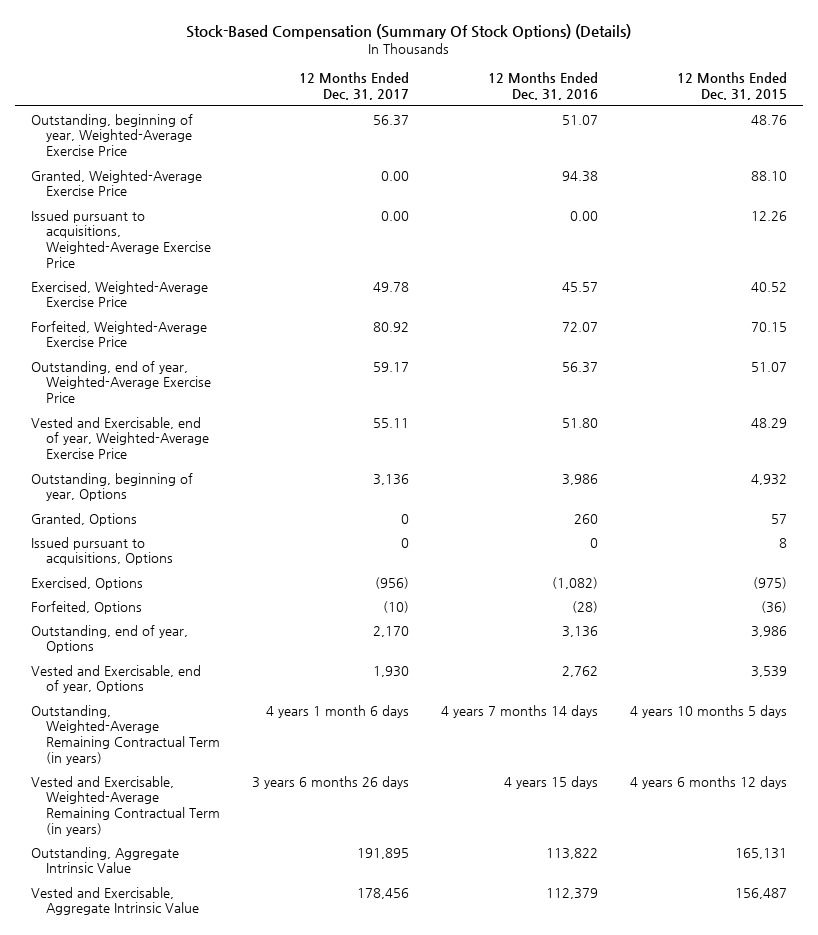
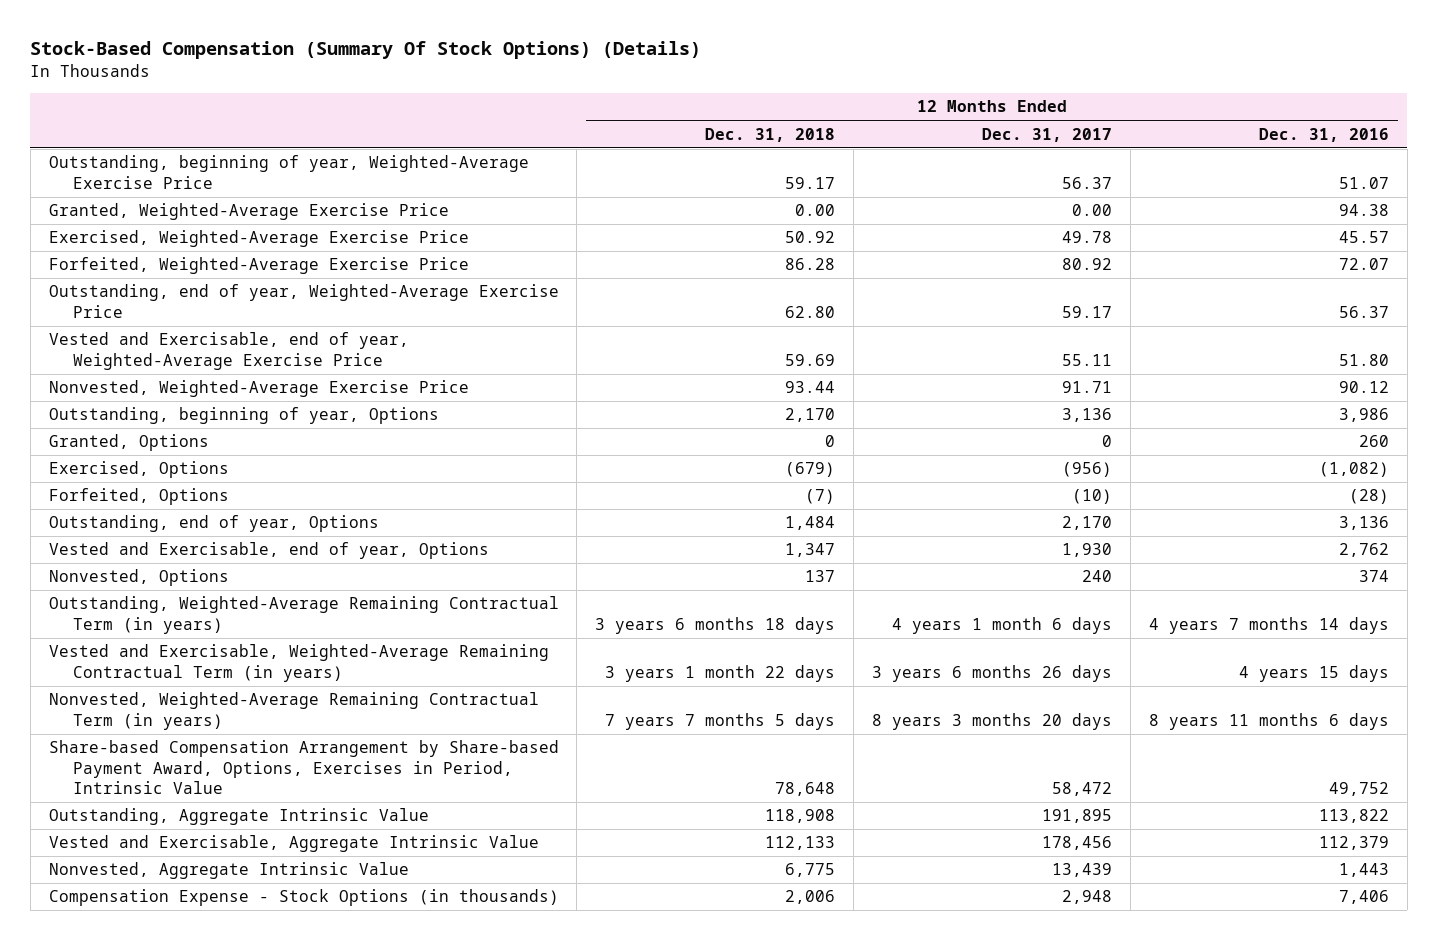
[676,72,787,101] 12 Months Ended Dec. 31, 2015 -> none
none -> [705,127,836,142] Dec. 31, 2018
[31,209,211,268] Issued pursuant to acquisitions, Weighted-Average Exercise Price -> none
none -> [48,380,469,398] Nonvested, Weighted-Average Exercise Price
[31,536,173,566] Issued pursuant to acquisitions, Options -> none
none -> [48,569,229,587] Nonvested, Options
none -> [48,692,539,730] Nonvested, Weighted-Average Remaining Contractual Term (in years)
none -> [48,740,559,794] Share-based Compensation Arrangement by Share-based Payment Award, Options, Exercises in Period, Intrinsic Value
none -> [48,862,409,880] Nonvested, Aggregate Intrinsic Value
none -> [48,889,559,907] Compensation Expense - Stock Options (in thousands)

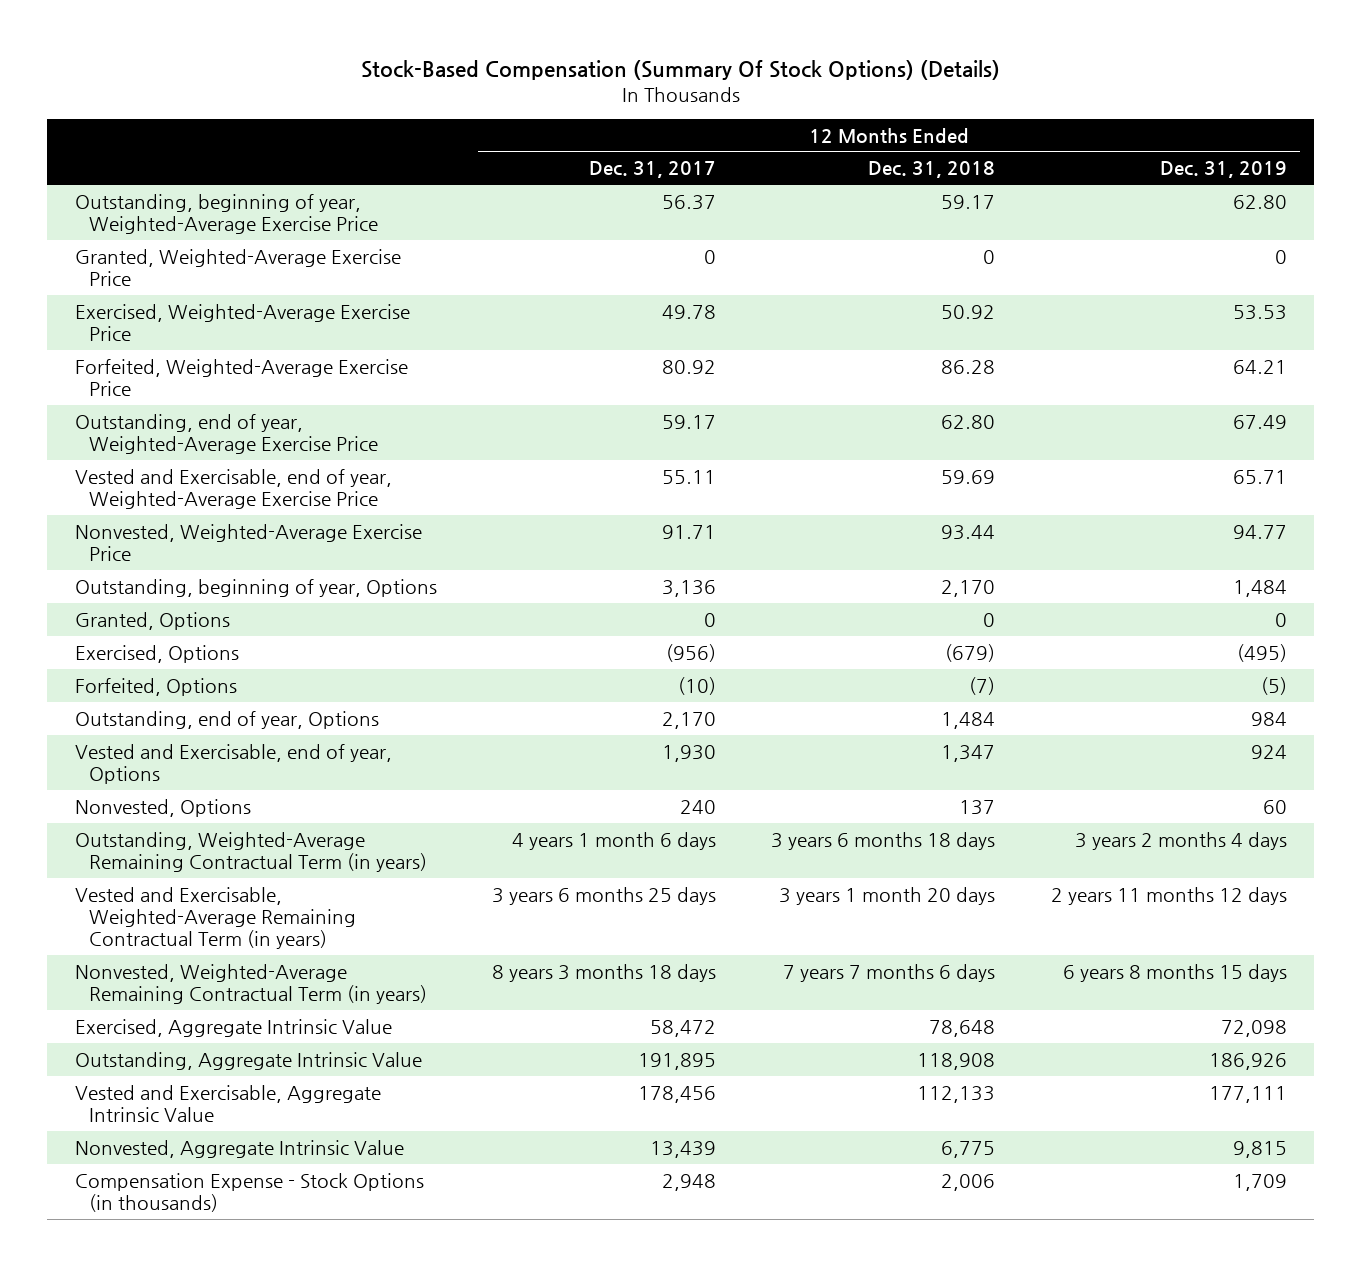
[1258,127,1389,142] Dec. 31, 2016 -> none
none -> [1159,161,1287,179] Dec. 31, 2019
[795,204,836,217] 0.00 -> [983,249,996,264] 0
[1072,204,1113,217] 0.00 -> [703,249,716,264] 0
[605,664,836,682] 3 years 1 month 22 days -> [779,886,996,905] 3 years 1 month 20 days
[872,664,1113,682] 3 years 6 months 26 days -> [491,886,716,905] 3 years 6 months 25 days
[605,712,836,730] 7 years 7 months 5 days -> [783,963,996,982] 7 years 7 months 6 days
[872,712,1113,730] 8 years 3 months 20 days -> [491,963,716,982] 8 years 3 months 18 days
[48,740,559,794] Share-based Compensation Arrangement by Share-based Payment Award, Options, Exercises in Period, Intrinsic Value -> [74,1018,392,1037] Exercised, Aggregate Intrinsic Value

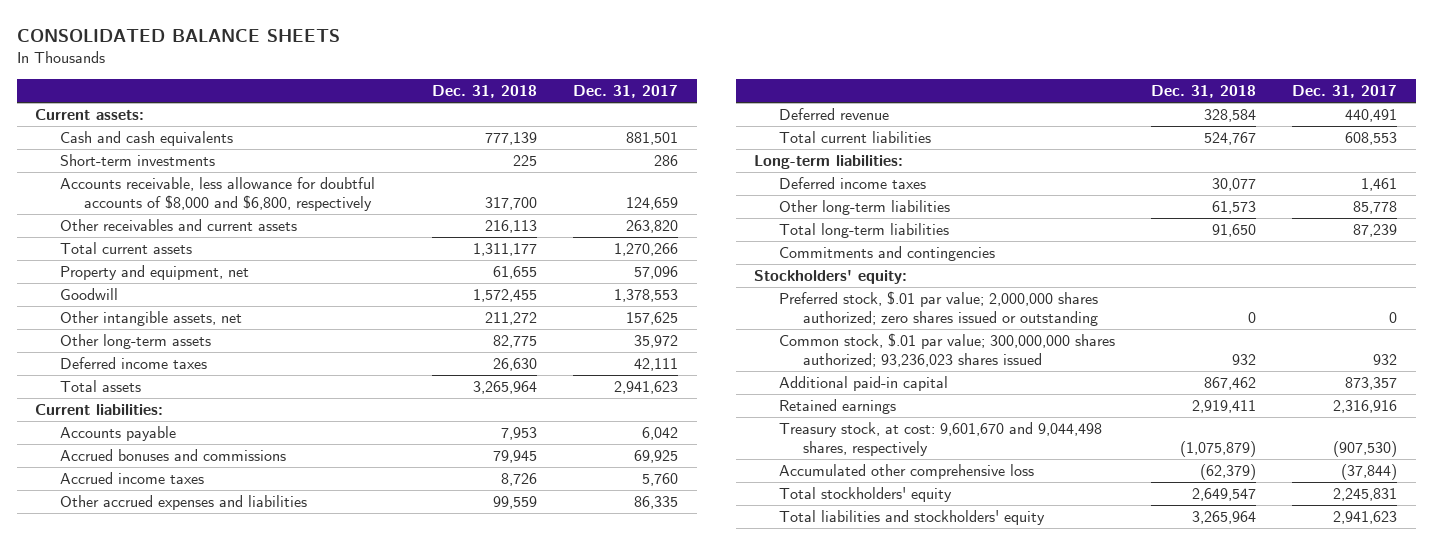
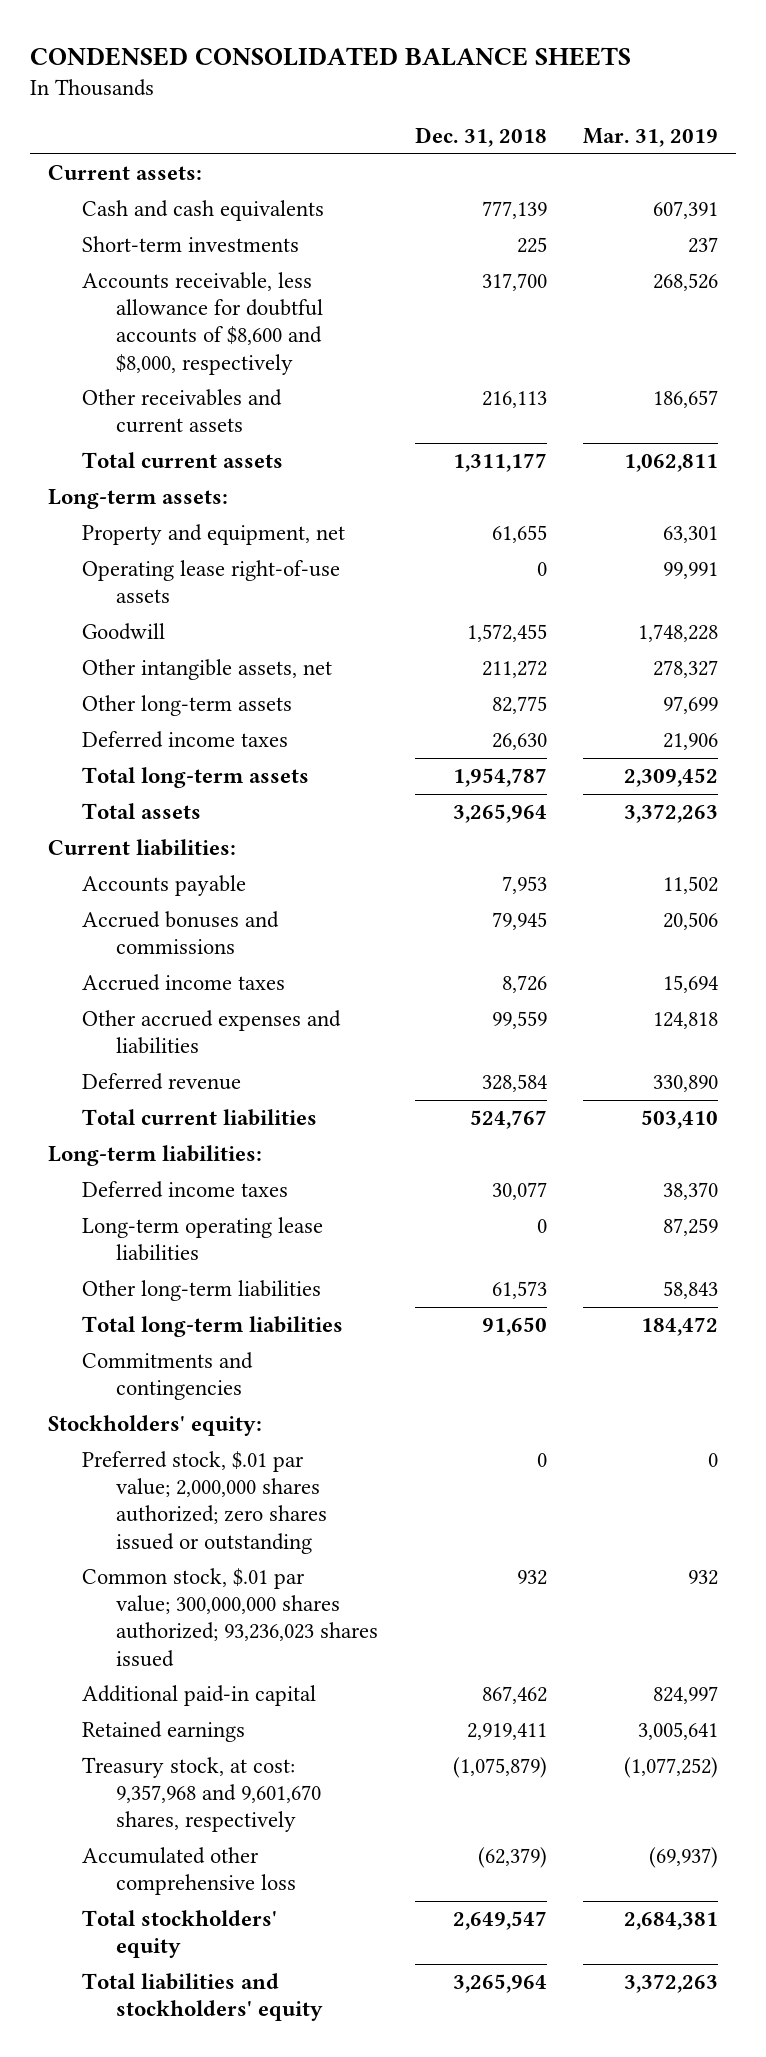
[17,28,341,42] CONSOLIDATED BALANCE SHEETS -> [29,46,631,66] CONDENSED CONSOLIDATED BALANCE SHEETS
[573,85,679,99] Dec. 31, 2017 -> none
none -> [583,128,719,148] Mar. 31, 2019
[59,177,375,212] Accounts receivable, less allowance for doubtful accounts of $8,000 and $6,800, respectively -> [81,272,323,375] Accounts receivable, less allowance for doubtful accounts of $8,600 and $8,000, respectively
none -> [48,489,229,510] Long-term assets:
none -> [81,560,340,604] Operating lease right-of-use assets
none -> [81,767,309,789] Total long-term assets
none -> [81,1217,323,1262] Long-term operating lease liabilities
[778,422,1102,457] Treasury stock, at cost: 9,601,670 and 9,044,498 shares, respectively -> [81,1757,321,1833] Treasury stock, at cost: 9,357,968 and 9,601,670 shares, respectively

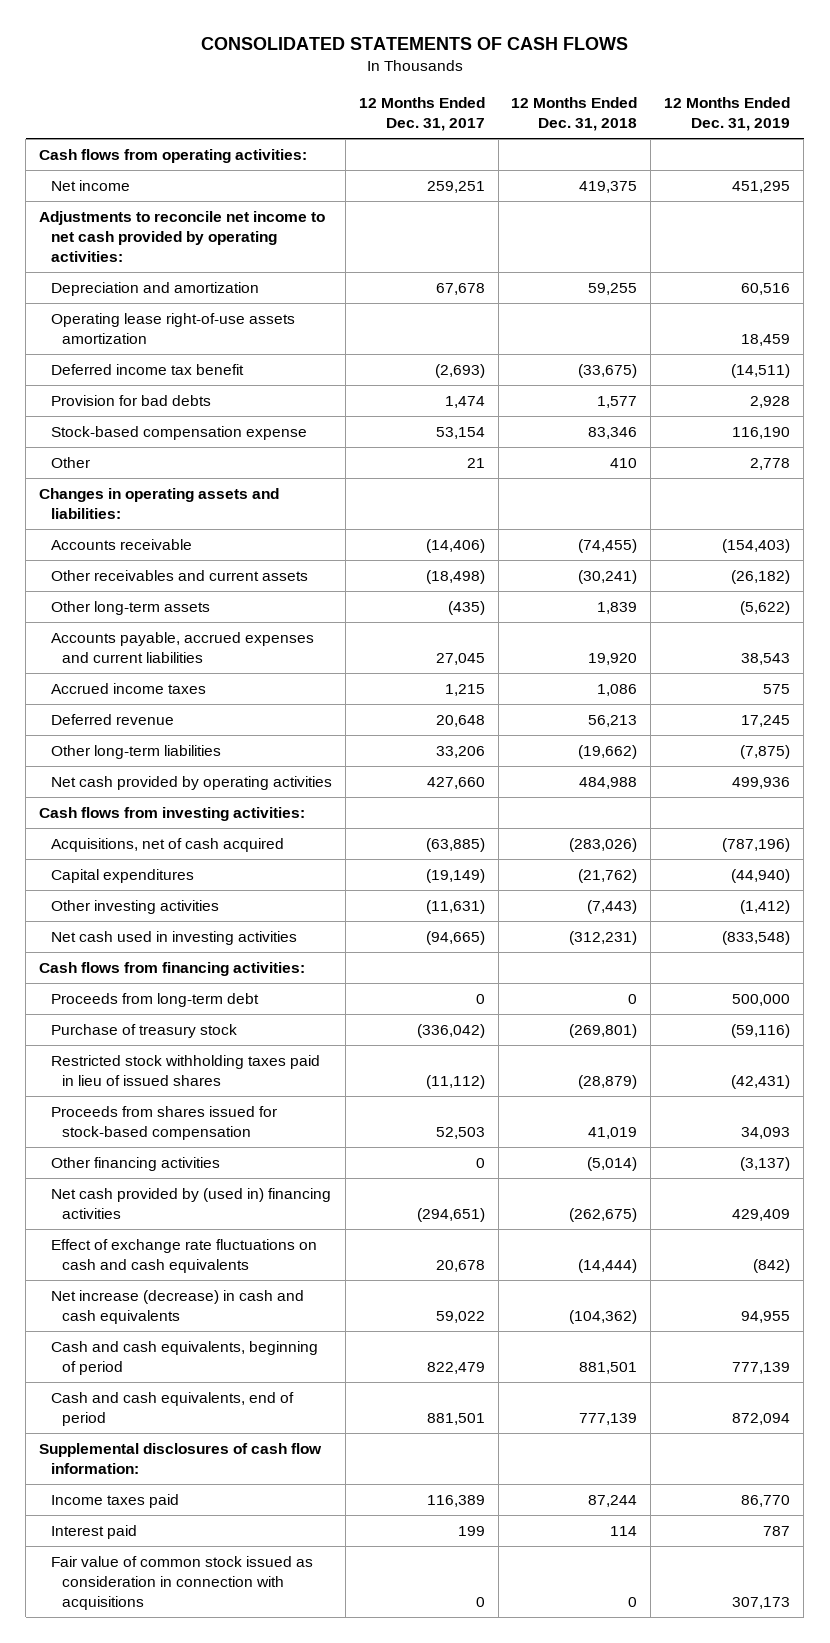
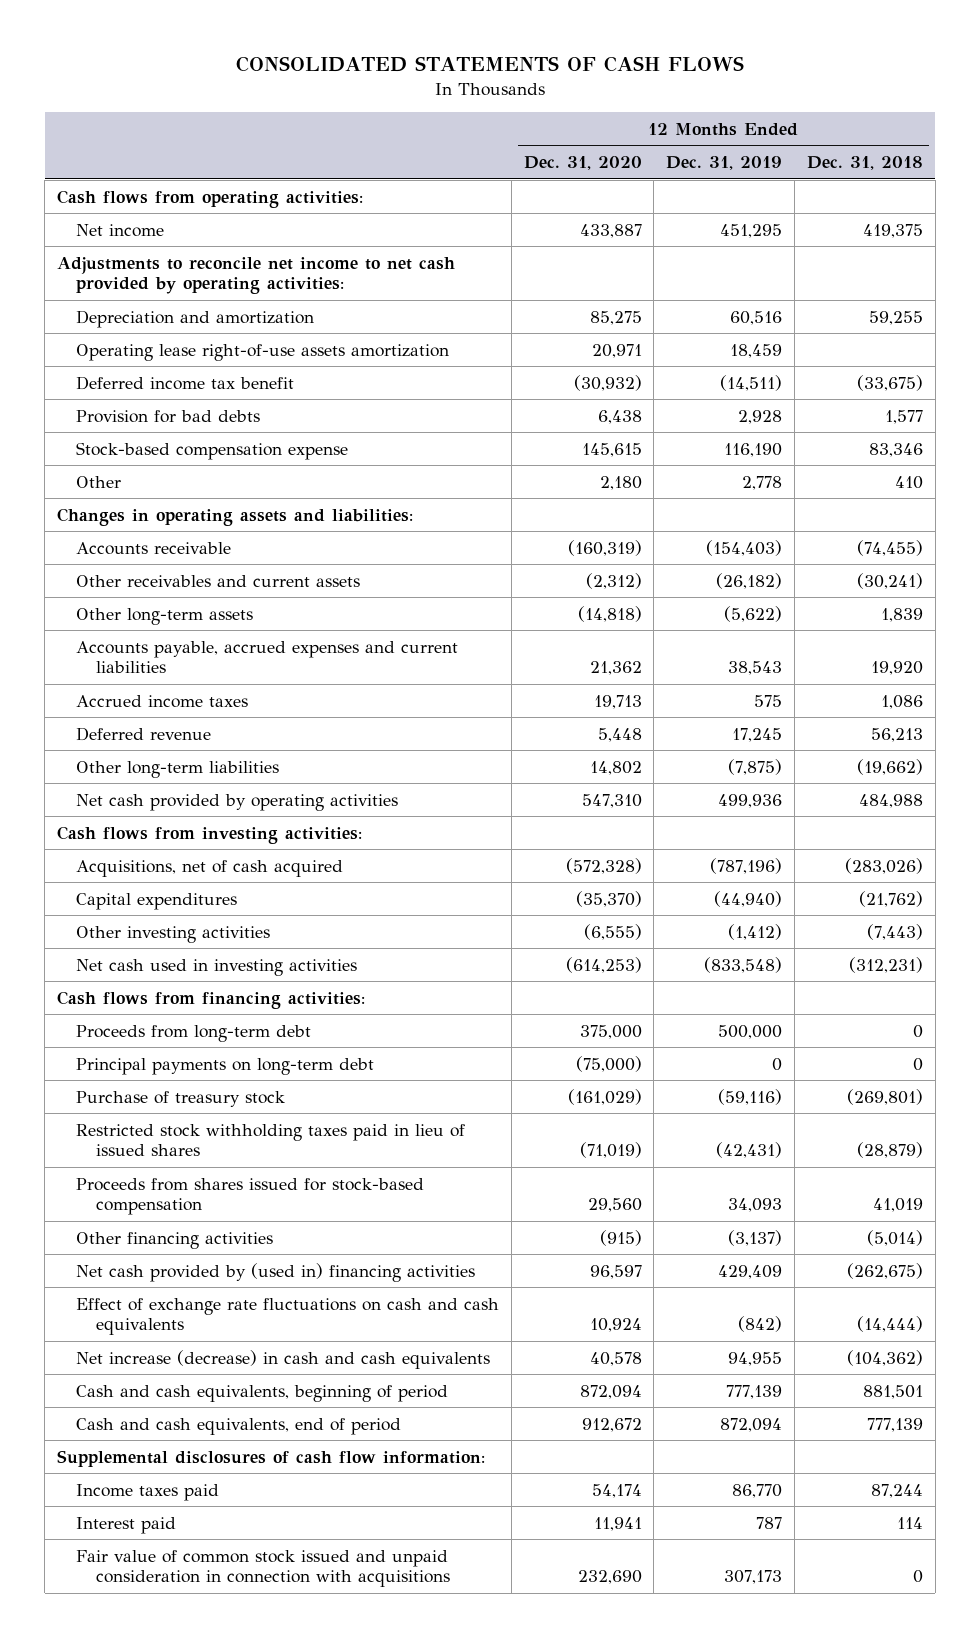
[358,96,485,132] 12 Months Ended Dec. 31, 2017 -> none
none -> [523,155,642,170] Dec. 31, 2020
none -> [76,1057,375,1075] Principal payments on long-term debt
[50,1555,313,1611] Fair value of common stock issued as consideration in connection with acquisitions -> [76,1549,450,1588] Fair value of common stock issued and unpaid consideration in connection with acquisitions

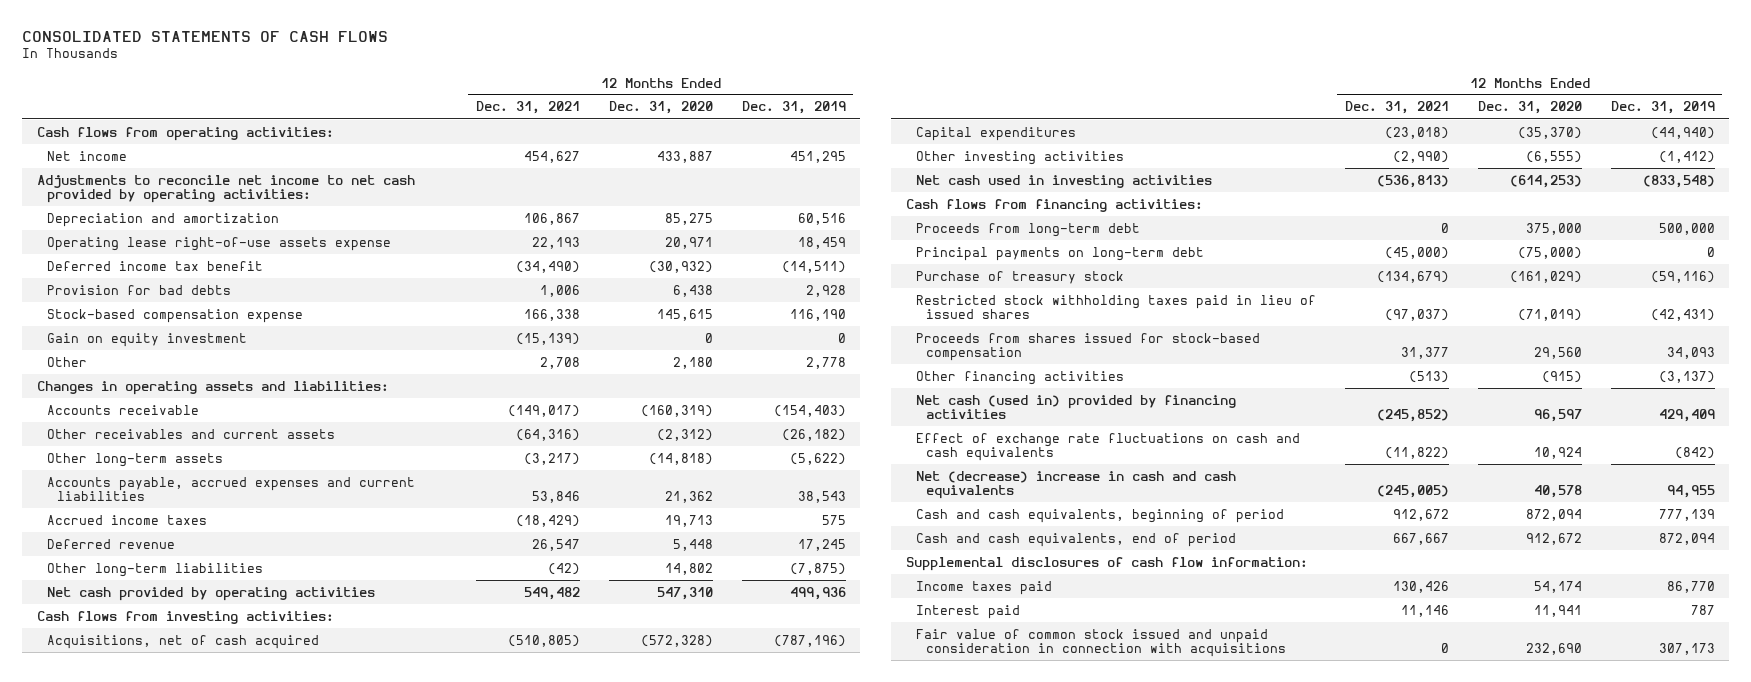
[806,155,923,170] Dec. 31, 2018 -> none
none -> [475,101,580,115] Dec. 31, 2021
[76,343,450,361] Operating lease right-of-use assets amortization -> [46,236,391,251] Operating lease right-of-use assets expense
none -> [46,332,247,347] Gain on equity investment
[76,1262,476,1282] Net cash provided by (used in) financing activities -> [915,394,1236,420] Net cash (used in) provided by financing activities
[76,1349,491,1369] Net increase (decrease) in cash and cash equivalents -> [915,470,1236,500] Net (decrease) increase in cash and cash equivalents

